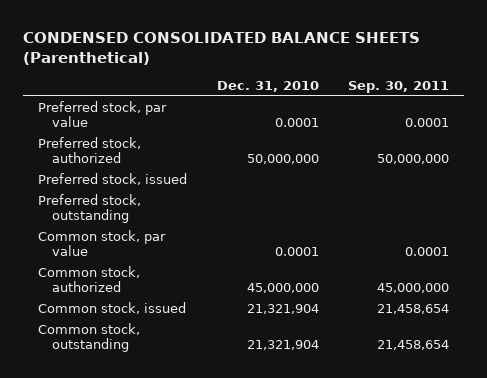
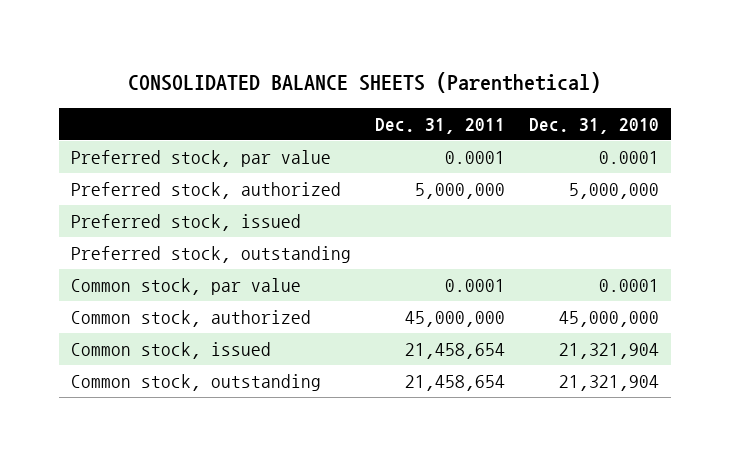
[23,32,421,65] CONDENSED CONSOLIDATED BALANCE SHEETS (Parenthetical) -> [128,71,602,93] CONSOLIDATED BALANCE SHEETS (Parenthetical)
[347,81,449,94] Sep. 30, 2011 -> none
none -> [375,117,506,134] Dec. 31, 2011
[246,154,319,165] 50,000,000 -> [568,183,659,200] 5,000,000

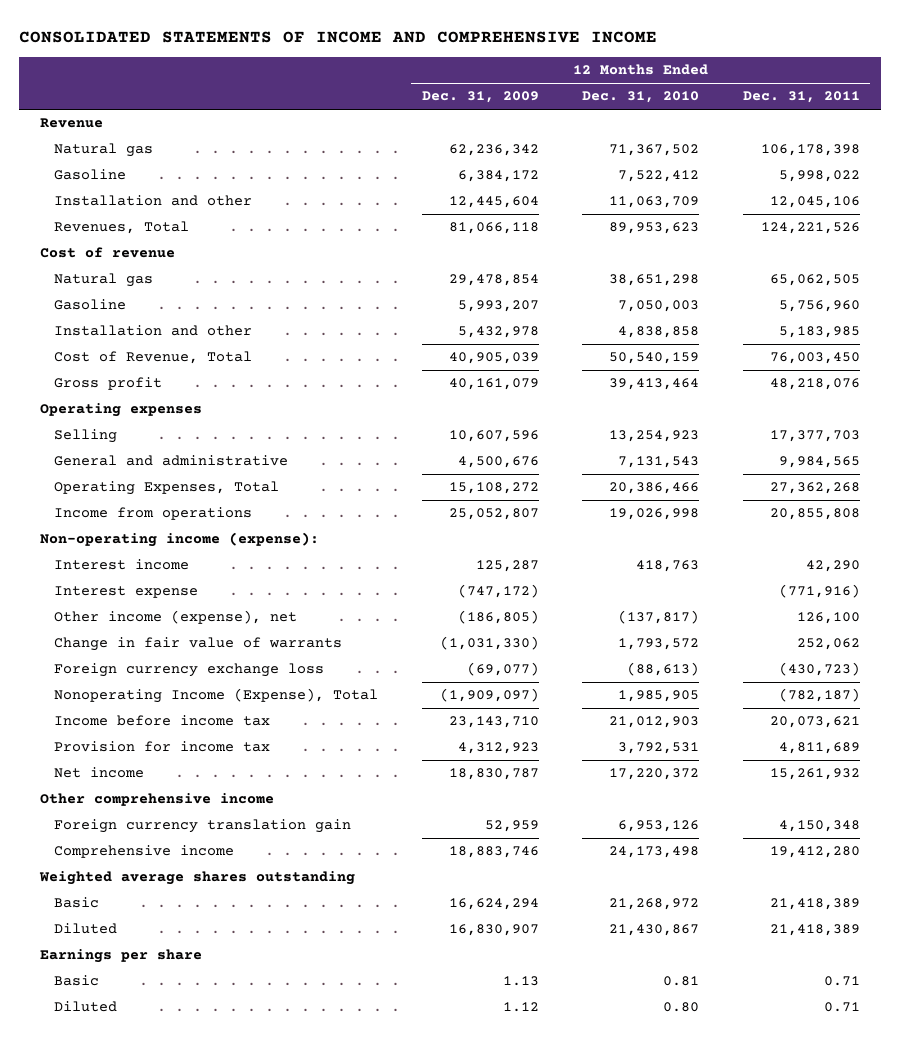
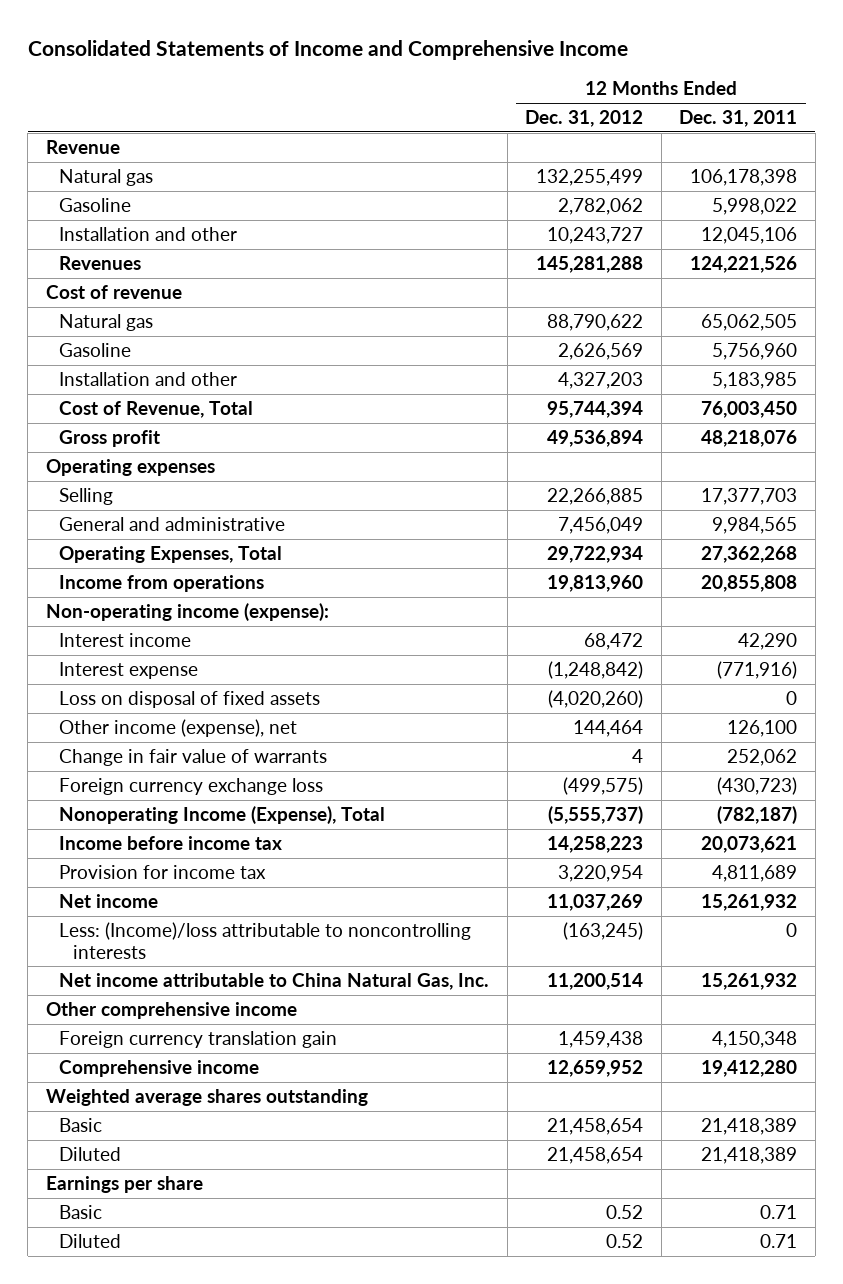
[18,30,657,43] CONSOLIDATED STATEMENTS OF INCOME AND COMPREHENSIVE INCOME -> [27,40,628,61] Consolidated Statements of Income and Comprehensive Income
[421,91,539,104] Dec. 31, 2009 -> none
[582,91,700,104] Dec. 31, 2010 -> none
none -> [525,109,644,127] Dec. 31, 2012
[54,221,190,235] Revenues, Total -> [59,255,142,270] Revenues
none -> [59,690,321,708] Loss on disposal of fixed assets
none -> [59,921,472,959] Less: (Income)/loss attributable to noncontrolling interests
none -> [59,972,490,990] Net income attributable to China Natural Gas, Inc.

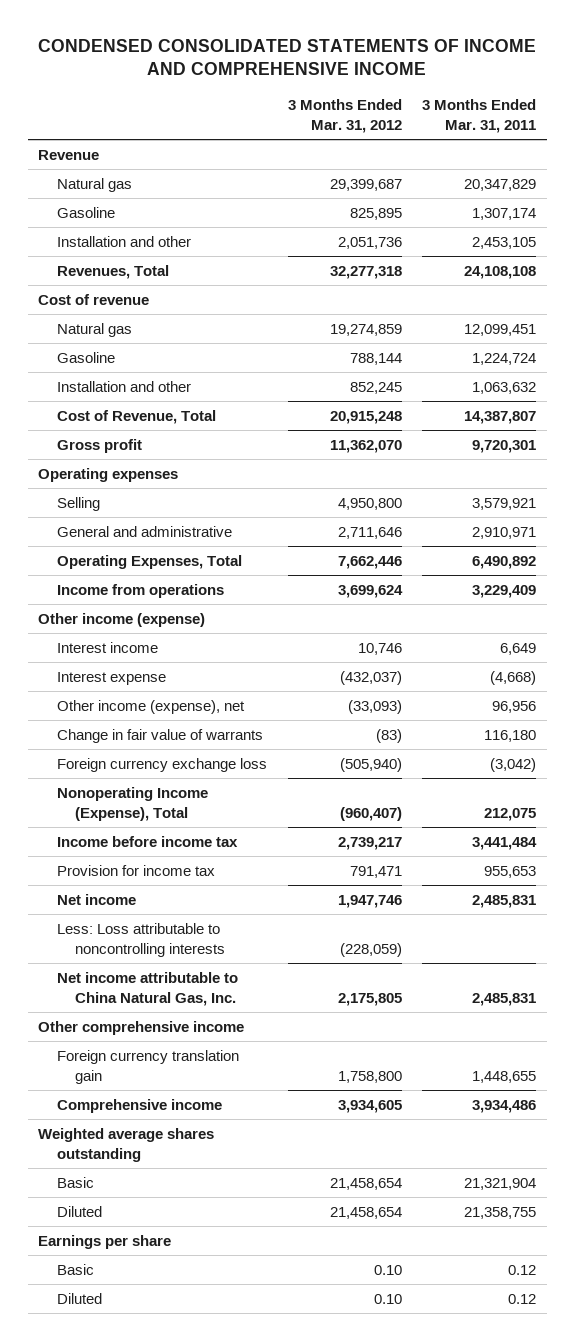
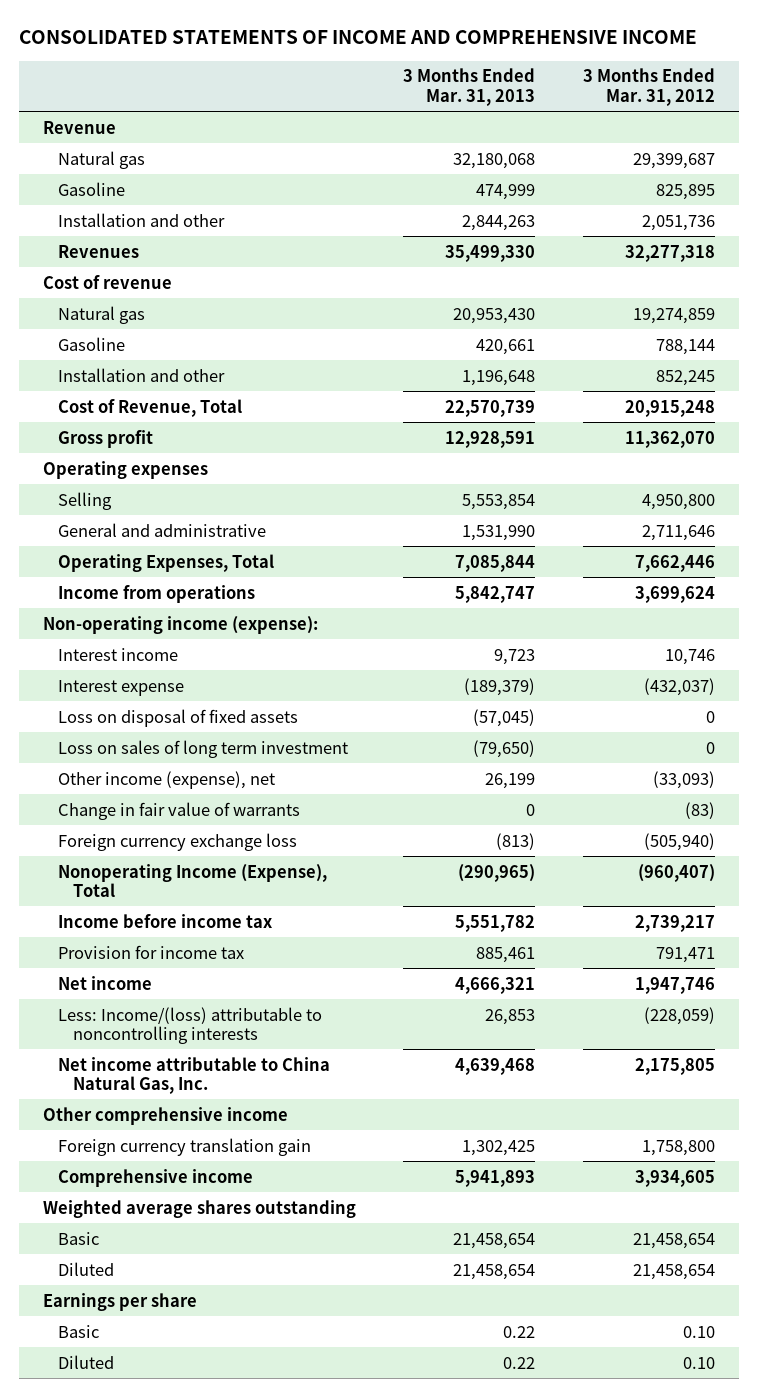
[38,38,537,76] CONDENSED CONSOLIDATED STATEMENTS OF INCOME AND COMPREHENSIVE INCOME -> [18,30,697,45] CONSOLIDATED STATEMENTS OF INCOME AND COMPREHENSIVE INCOME
[422,99,537,134] 3 Months Ended Mar. 31, 2011 -> none
none -> [403,68,536,106] 3 Months Ended Mar. 31, 2013
[56,264,169,279] Revenues, Total -> [57,244,139,258] Revenues
[38,612,206,627] Other income (expense) -> [42,615,318,634] Non-operating income (expense):
none -> [57,708,298,727] Loss on disposal of fixed assets
none -> [57,739,348,758] Loss on sales of long term investment
[56,922,225,957] Less: Loss attributable to noncontrolling interests -> [57,1006,322,1044] Less: Income/(loss) attributable to noncontrolling interests

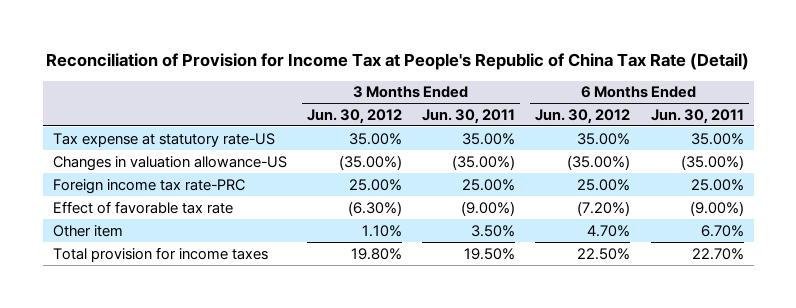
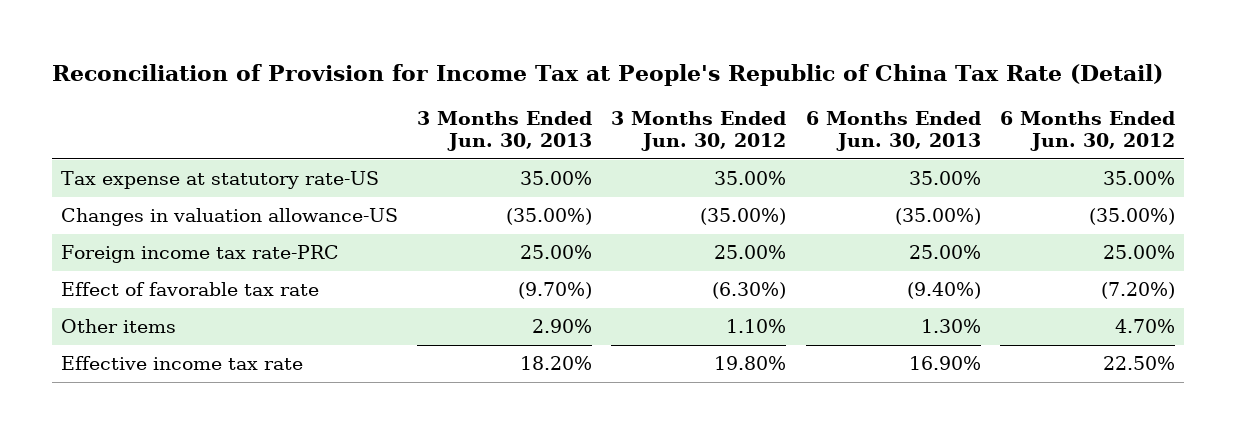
[422,108,516,124] Jun. 30, 2011 -> none
[650,108,744,124] Jun. 30, 2011 -> none
none -> [417,110,593,152] 3 Months Ended Jun. 30, 2013
none -> [805,110,981,152] 6 Months Ended Jun. 30, 2013
[52,224,123,237] Other item -> [61,319,177,334] Other items
[52,246,268,262] Total provision for income taxes -> [61,356,304,371] Effective income tax rate

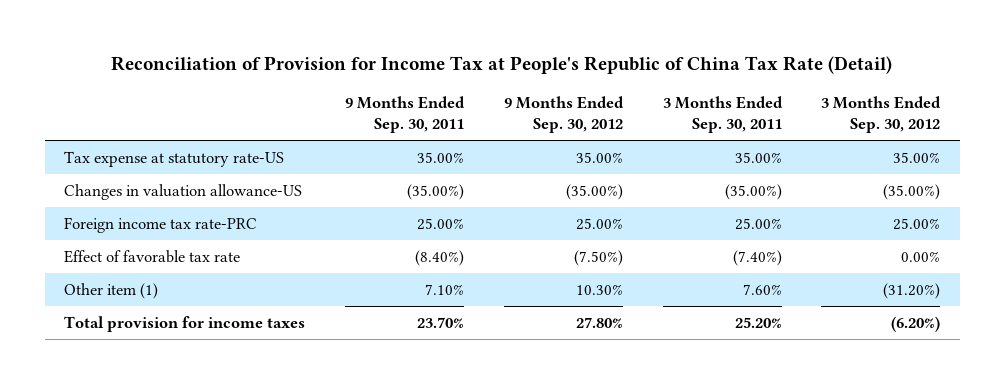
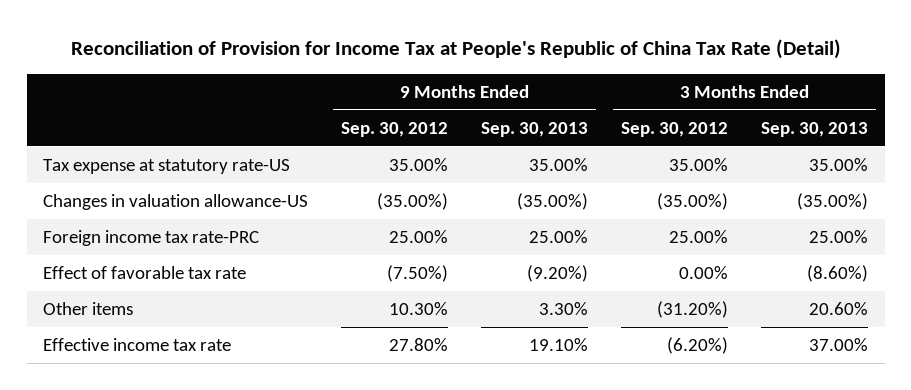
[345,96,466,133] 9 Months Ended Sep. 30, 2011 -> none
[662,96,783,133] 3 Months Ended Sep. 30, 2011 -> none
none -> [481,121,589,137] Sep. 30, 2013
none -> [761,121,869,137] Sep. 30, 2013
[64,283,159,300] Other item (1) -> [43,302,134,316] Other items
[64,316,306,333] Total provision for income taxes -> [43,338,232,352] Effective income tax rate

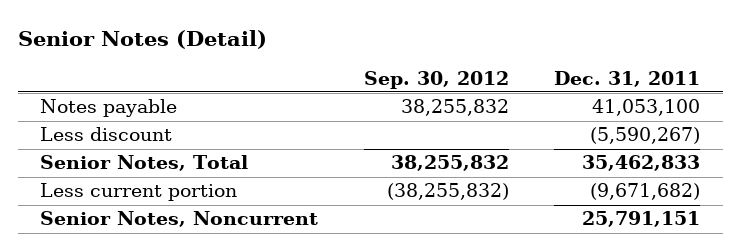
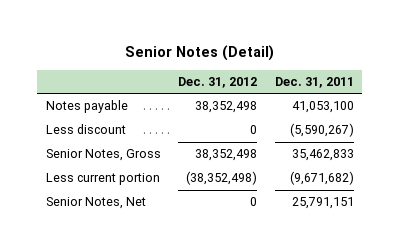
[363,70,509,89] Sep. 30, 2012 -> none
none -> [178,77,258,89] Dec. 31, 2012
[40,155,249,172] Senior Notes, Total -> [45,149,161,162] Senior Notes, Gross
[40,211,319,228] Senior Notes, Noncurrent -> [45,197,146,210] Senior Notes, Net

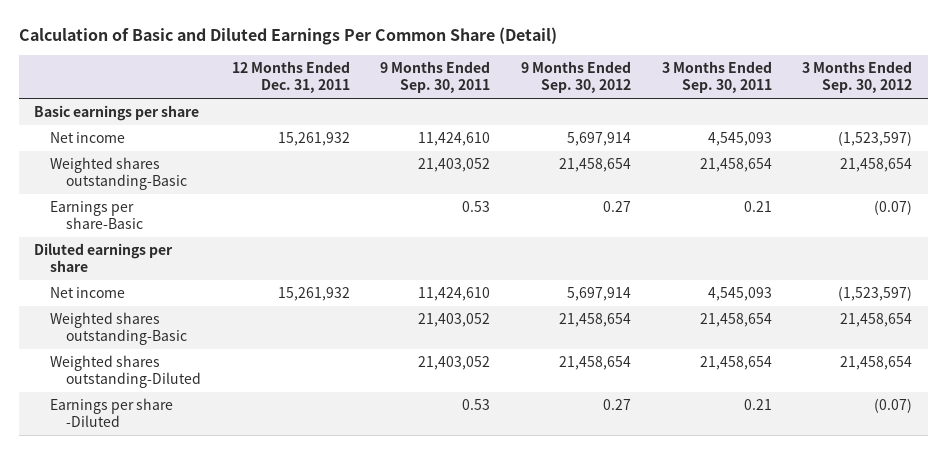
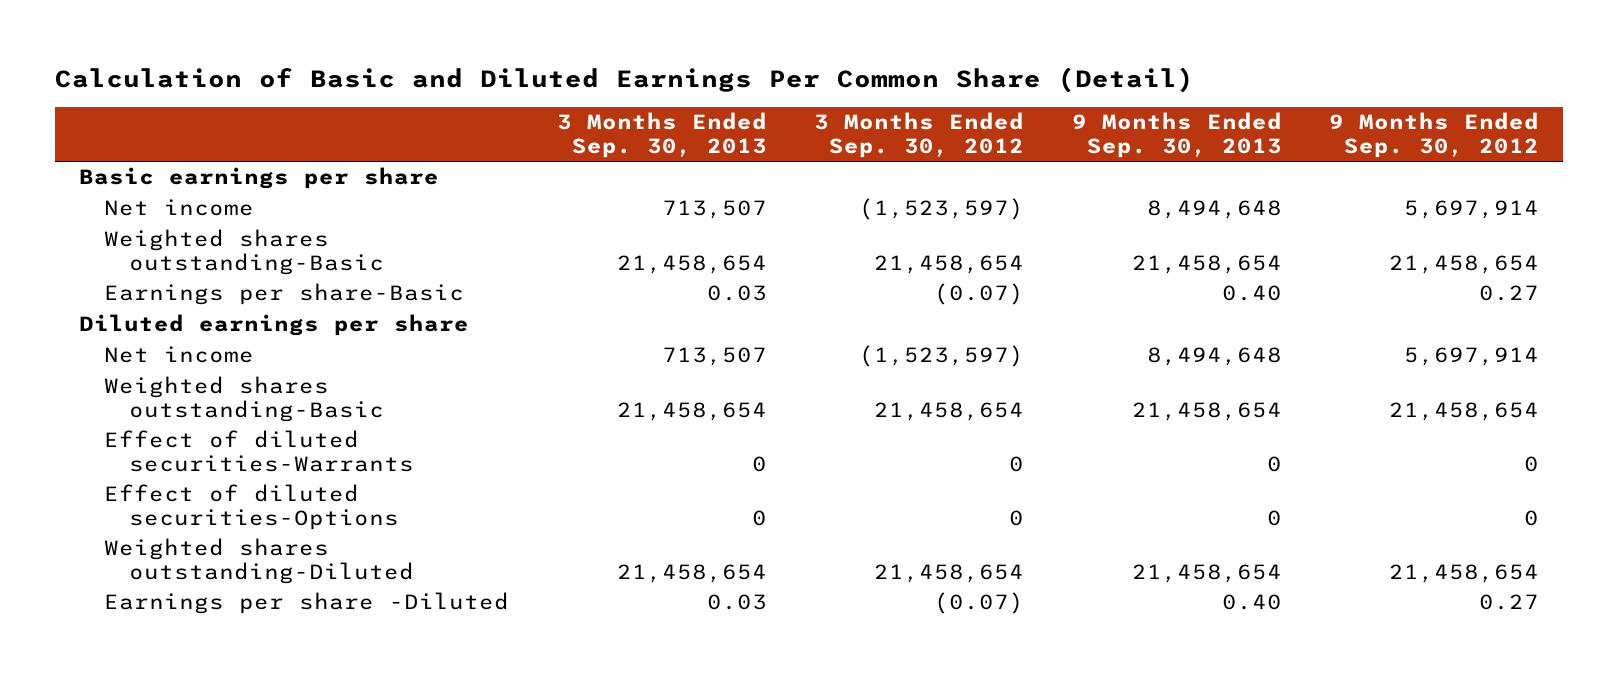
[231,60,350,94] 12 Months Ended Dec. 31, 2011 -> none
[380,60,491,94] 9 Months Ended Sep. 30, 2011 -> none
[661,60,772,94] 3 Months Ended Sep. 30, 2011 -> none
none -> [556,112,767,159] 3 Months Ended Sep. 30, 2013
none -> [1071,112,1282,159] 9 Months Ended Sep. 30, 2013
none -> [104,430,415,473] Effect of diluted securities-Warrants
none -> [104,484,400,531] Effect of diluted securities-Options

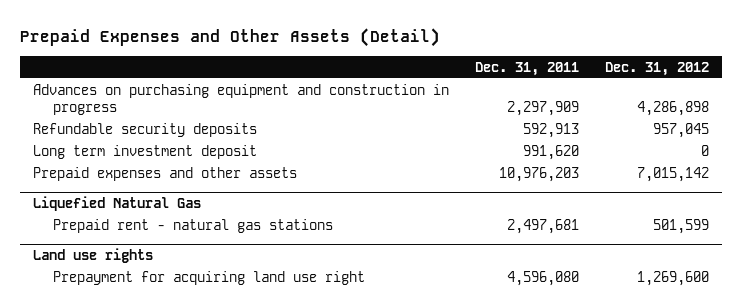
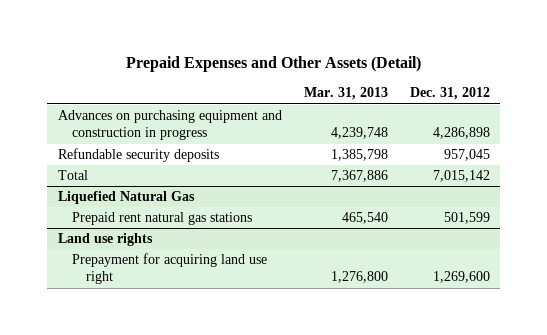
[475,61,580,76] Dec. 31, 2011 -> none
none -> [303,87,388,101] Mar. 31, 2013
[33,144,258,159] Long term investment deposit -> none
[33,166,298,181] Prepaid expenses and other assets -> [57,170,88,181] Total
[53,218,334,233] Prepaid rent - natural gas stations -> [72,212,253,226] Prepaid rent natural gas stations

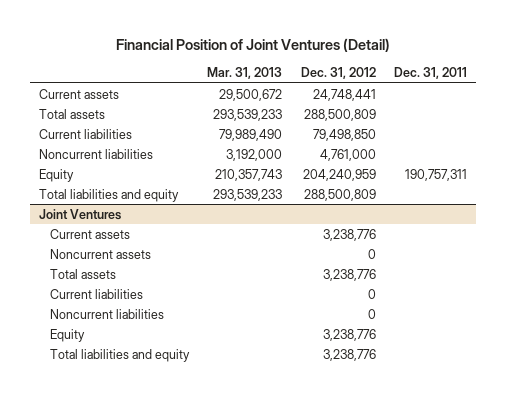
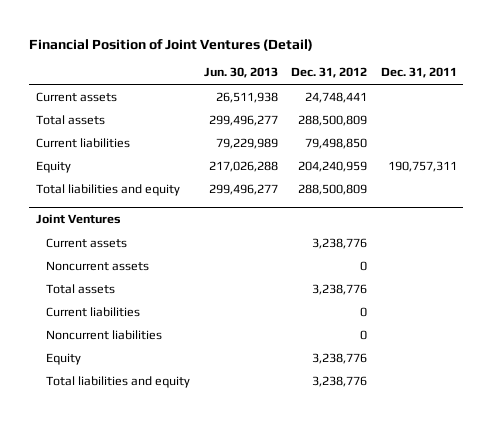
[207,67,283,80] Mar. 31, 2013 -> none
none -> [203,67,278,79] Jun. 30, 2013
[39,148,154,159] Noncurrent liabilities -> none

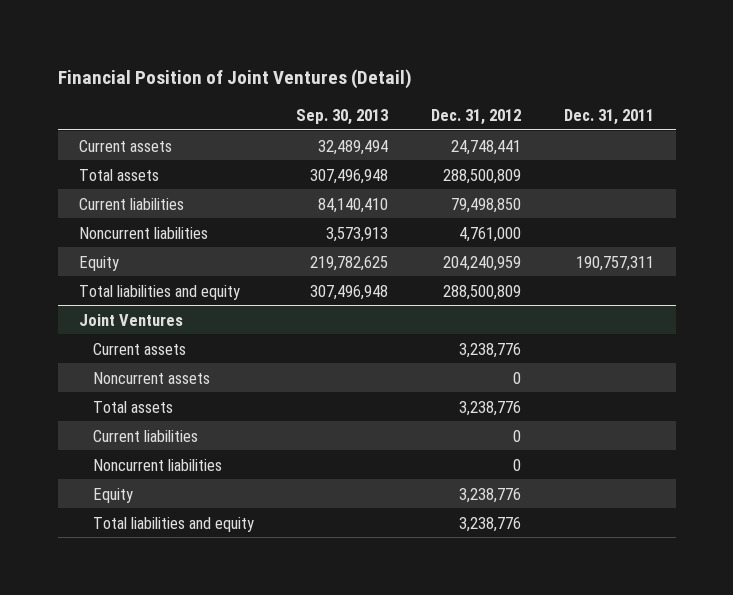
[203,67,278,79] Jun. 30, 2013 -> none
none -> [296,109,389,126] Sep. 30, 2013
none -> [79,226,209,239] Noncurrent liabilities

